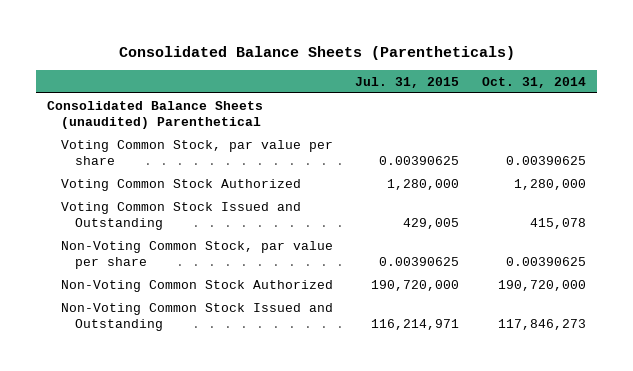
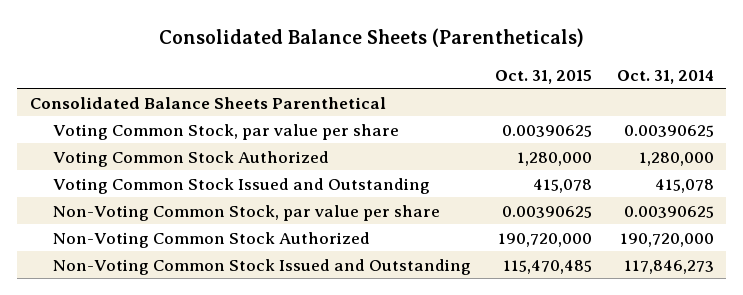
[355,76,460,88] Jul. 31, 2015 -> none
none -> [495,69,593,84] Oct. 31, 2015
[47,100,264,130] Consolidated Balance Sheets (unaudited) Parenthetical -> [29,96,386,109] Consolidated Balance Sheets Parenthetical

